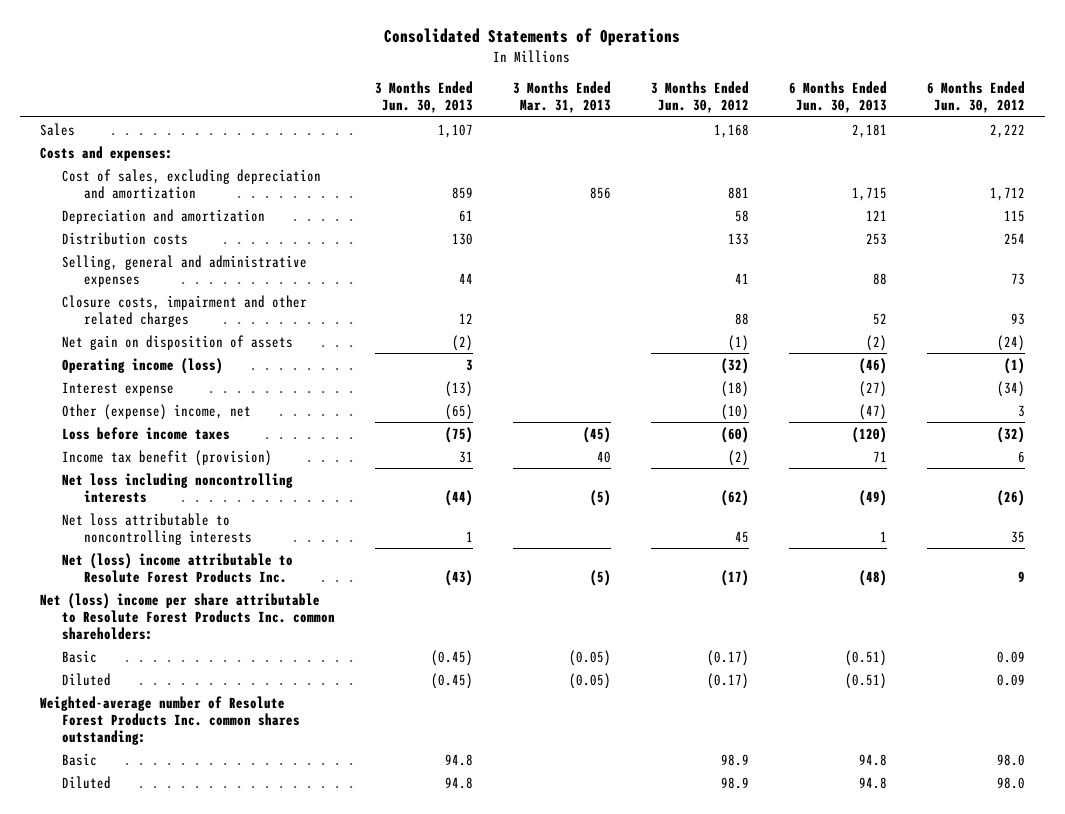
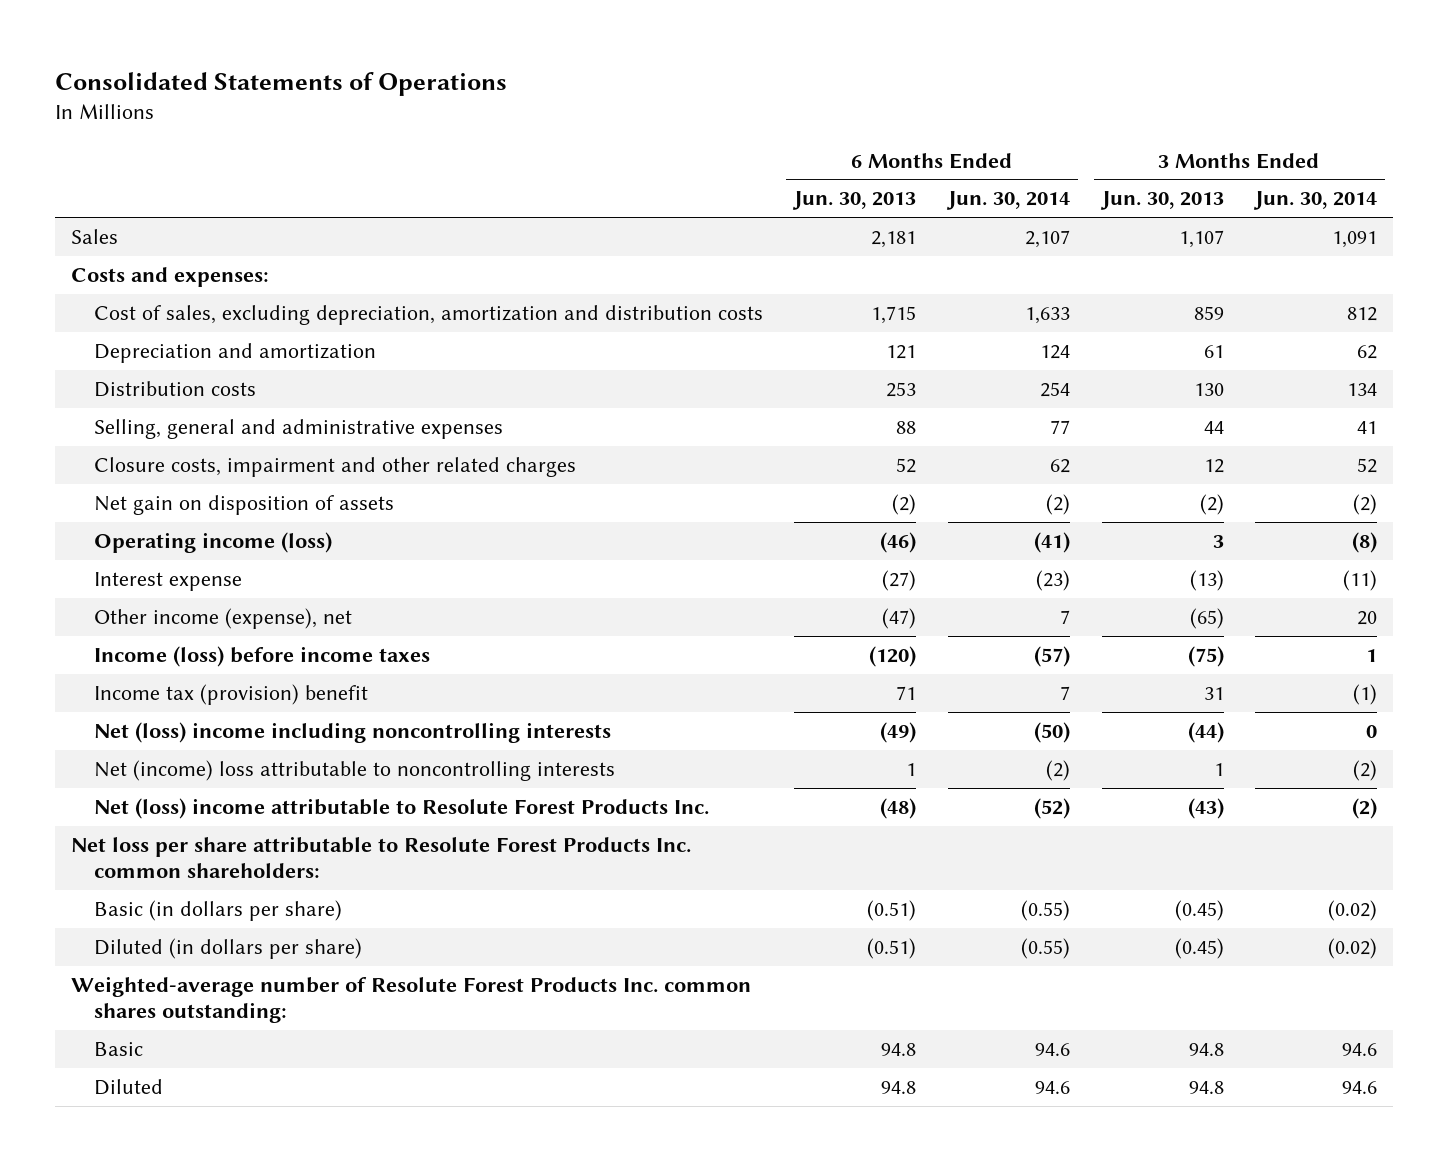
[512,81,611,114] 3 Months Ended Mar. 31, 2013 -> none
[651,81,750,114] 3 Months Ended Jun. 30, 2012 -> none
[927,81,1026,114] 6 Months Ended Jun. 30, 2012 -> none
none -> [945,191,1070,211] Jun. 30, 2014
none -> [1253,191,1378,211] Jun. 30, 2014
[61,168,321,199] Cost of sales, excluding depreciation and amortization -> [93,305,763,326] Cost of sales, excluding depreciation, amortization and distribution costs
[61,403,251,420] Other (expense) income, net -> [93,608,352,630] Other income (expense), net
[61,426,230,440] Loss before income taxes -> [93,646,430,668] Income (loss) before income taxes
[61,449,272,466] Income tax benefit (provision) -> [93,684,368,706] Income tax (provision) benefit
[61,472,293,503] Net loss including noncontrolling interests -> [93,722,611,744] Net (loss) income including noncontrolling interests
[61,512,252,545] Net loss attributable to noncontrolling interests -> [93,760,615,782] Net (income) loss attributable to noncontrolling interests
[39,592,335,640] Net (loss) income per share attributable to Resolute Forest Products Inc. common shareholders: -> [70,836,691,879] Net loss per share attributable to Resolute Forest Products Inc. common shareholders:
[61,649,97,663] Basic -> [93,900,342,922] Basic (in dollars per share)
[61,672,111,686] Diluted -> [93,938,362,960] Diluted (in dollars per share)

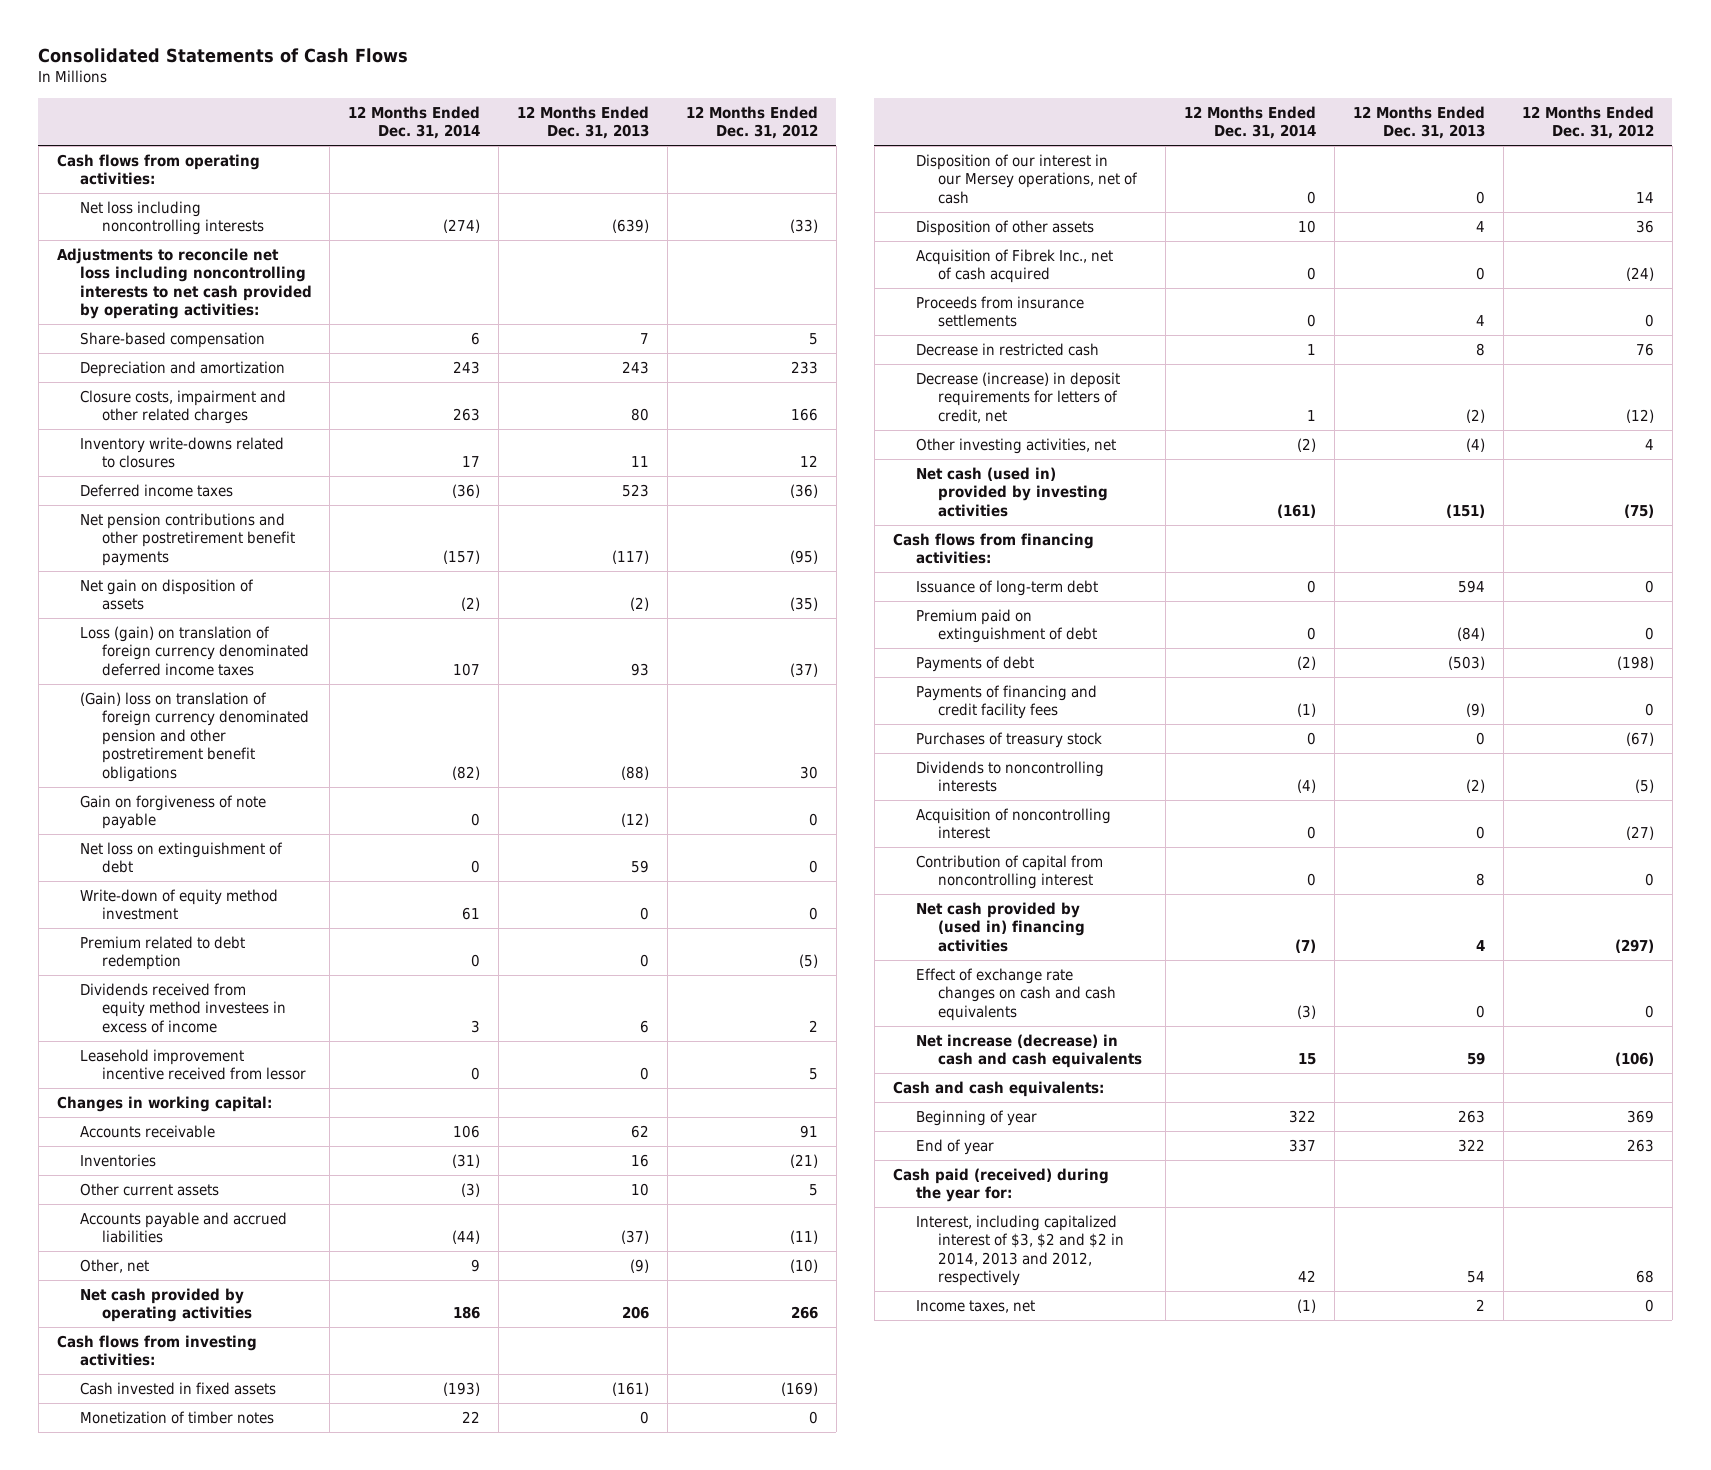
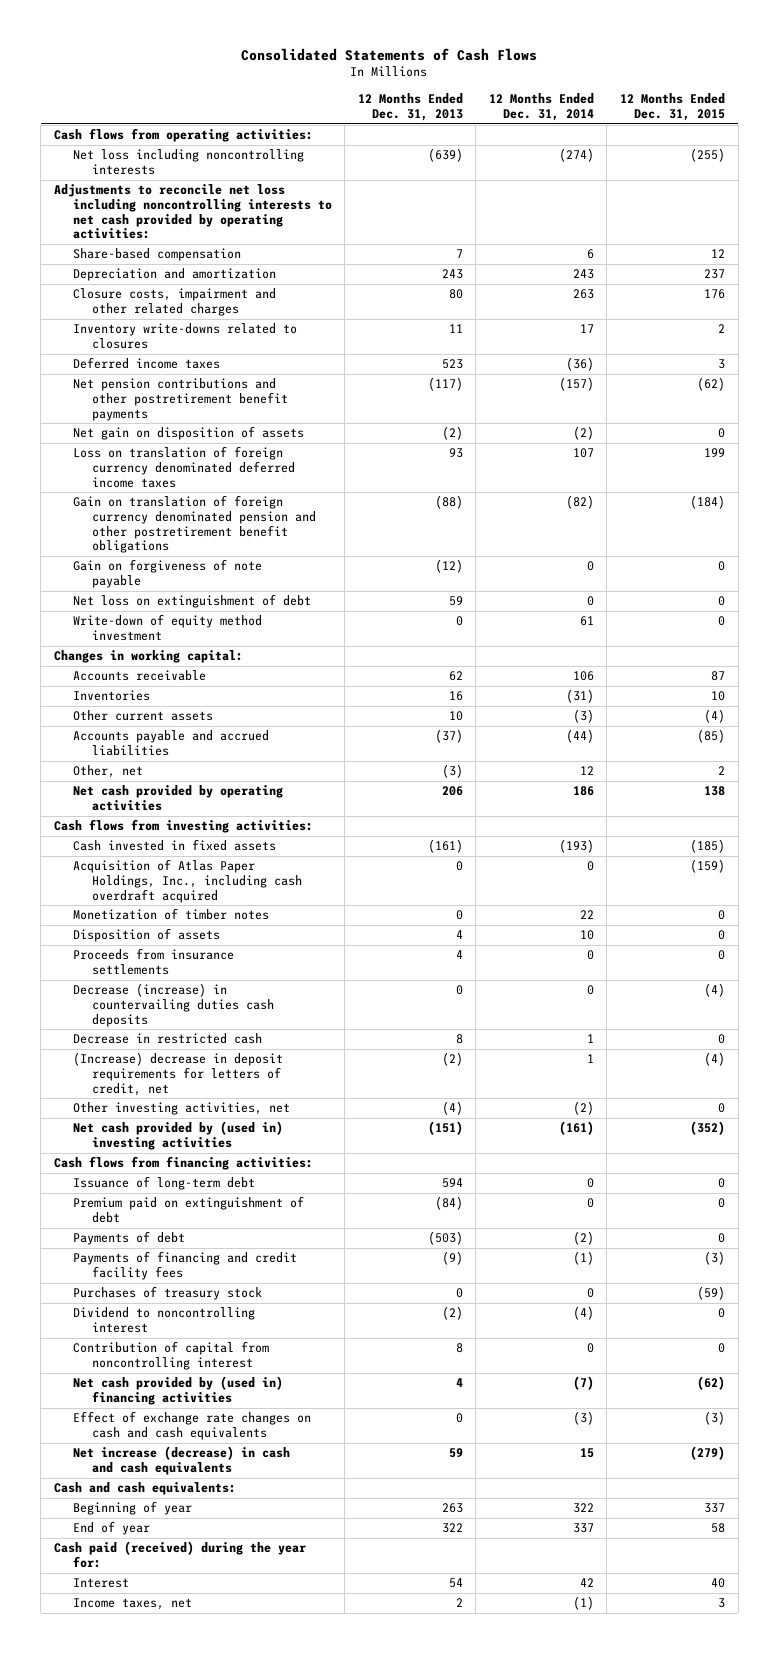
[686,105,819,140] 12 Months Ended Dec. 31, 2012 -> none
none -> [619,93,725,121] 12 Months Ended Dec. 31, 2015
[79,626,310,676] Loss (gain) on translation of foreign currency denominated deferred income taxes -> [72,446,295,488] Loss on translation of foreign currency denominated deferred income taxes
[79,692,310,782] (Gain) loss on translation of foreign currency denominated pension and other postretirement benefit obligations -> [72,495,316,554] Gain on translation of foreign currency denominated pension and other postretirement benefit obligations
[79,936,245,971] Premium related to debt redemption -> none
[79,983,287,1033] Dividends received from equity method investees in excess of income -> none
[79,1049,307,1081] Leasehold improvement incentive received from lessor -> none
[471,1259,481,1273] 9 -> [579,766,594,776] 12
[630,1259,650,1274] (9) -> [441,764,463,779] (3)
none -> [72,859,302,903] Acquisition of Atlas Paper Holdings, Inc., including cash overdraft acquired
[915,154,1139,204] Disposition of our interest in our Mersey operations, net of cash -> none
[915,249,1113,284] Acquisition of Fibrek Inc., net of cash acquired -> none
[915,220,1094,237] Disposition of other assets -> [72,928,220,943] Disposition of assets
none -> [72,983,274,1027] Decrease (increase) in countervailing duties cash deposits
[915,372,1120,423] Decrease (increase) in deposit requirements for letters of credit, net -> [72,1052,283,1096] (Increase) decrease in deposit requirements for letters of credit, net
[915,467,1109,517] Net cash (used in) provided by investing activities -> [72,1121,283,1151] Net cash provided by (used in) investing activities
[915,808,1111,840] Acquisition of noncontrolling interest -> none
[915,761,1104,793] Dividends to noncontrolling interests -> [72,1307,255,1334] Dividend to noncontrolling interest
[915,1215,1125,1287] Interest, including capitalized interest of $3, $2 and $2 in 2014, 2013 and 2012, respectively -> [72,1578,129,1589] Interest

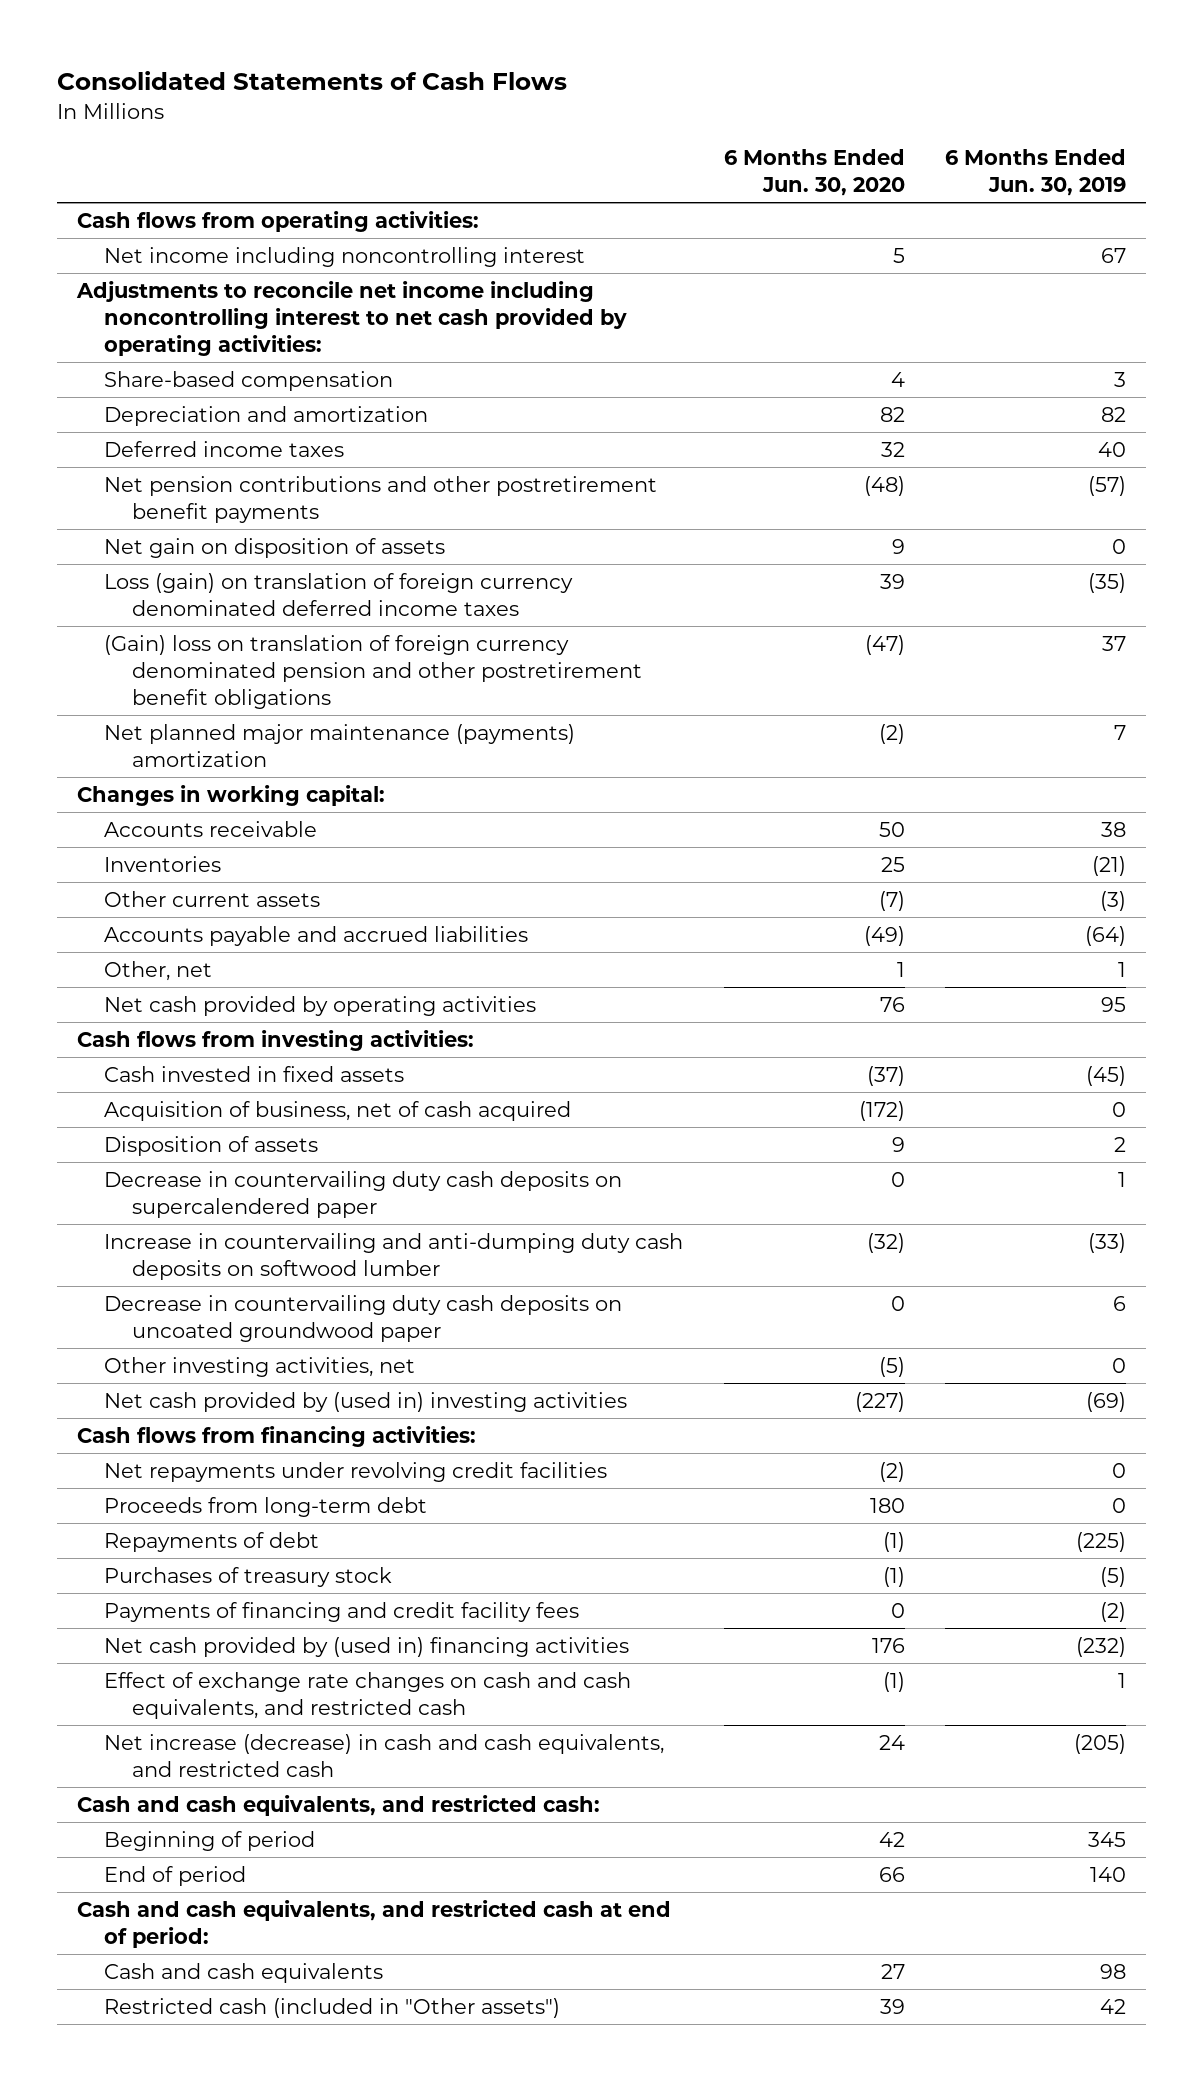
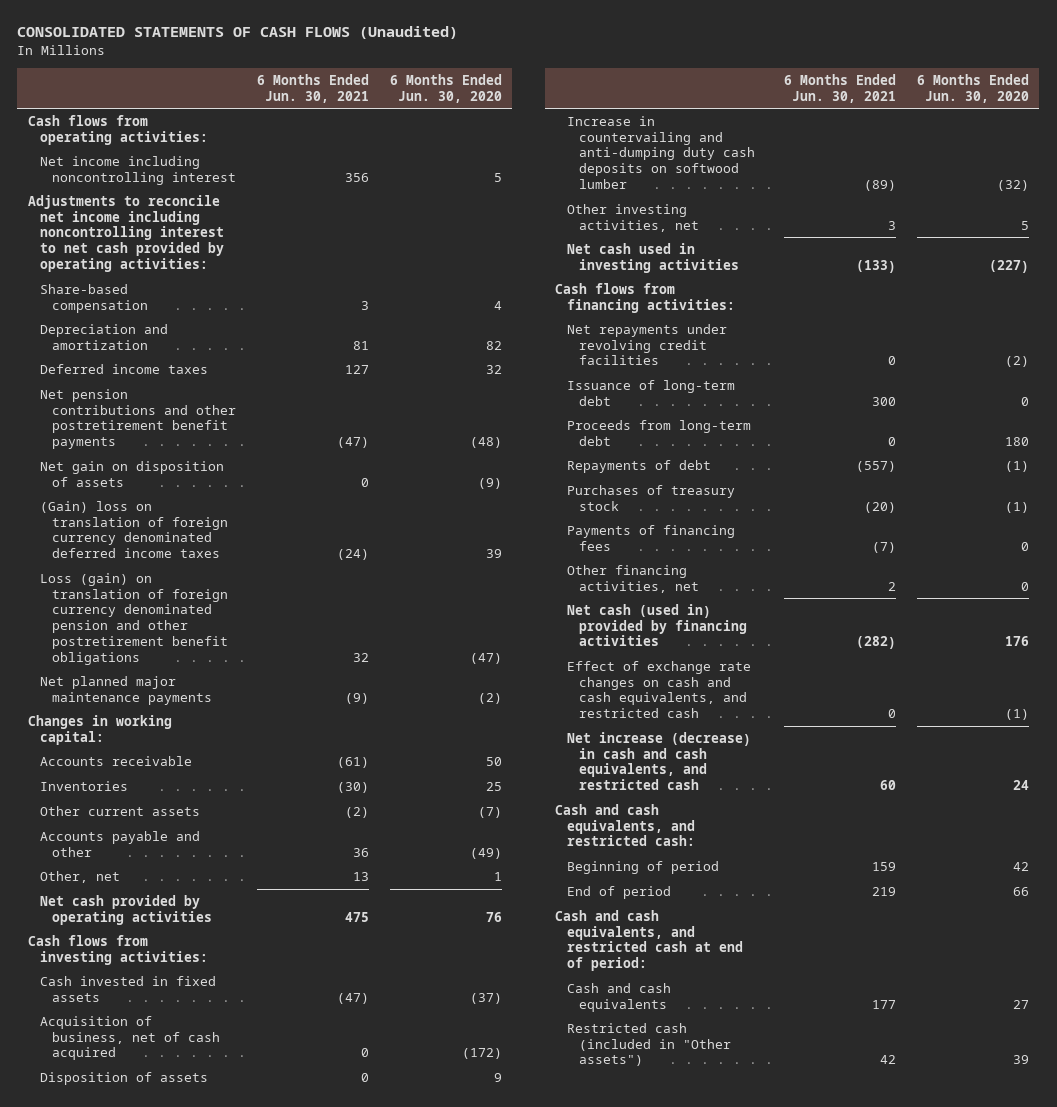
[57,71,568,91] Consolidated Statements of Cash Flows -> [17,26,459,40] CONSOLIDATED STATEMENTS OF CASH FLOWS (Unaudited)
[945,149,1127,196] 6 Months Ended Jun. 30, 2019 -> none
none -> [256,73,369,103] 6 Months Ended Jun. 30, 2021
[891,539,905,555] 9 -> [477,477,502,489] (9)
[104,573,574,616] Loss (gain) on translation of foreign currency denominated deferred income taxes -> [39,501,228,559] (Gain) loss on translation of foreign currency denominated deferred income taxes
[104,635,642,709] (Gain) loss on translation of foreign currency denominated pension and other postretirement benefit obligations -> [39,573,228,665] Loss (gain) on translation of foreign currency denominated pension and other postretirement benefit obligations
[104,724,576,767] Net planned major maintenance (payments) amortization -> [39,676,212,705] Net planned major maintenance payments
[104,926,529,947] Accounts payable and accrued liabilities -> [39,831,200,857] Accounts payable and other
[104,1171,623,1218] Decrease in countervailing duty cash deposits on supercalendered paper -> none
[104,1295,623,1342] Decrease in countervailing duty cash deposits on uncoated groundwood paper -> none
[878,1357,905,1378] (5) -> [1020,220,1029,230] 5
[104,1392,628,1413] Net cash provided by (used in) investing activities -> [566,243,739,273] Net cash used in investing activities
none -> [566,380,735,406] Issuance of long-term debt
[104,1602,580,1623] Payments of financing and credit facility fees -> [566,525,735,551] Payments of financing fees
none -> [566,565,699,593] Other financing activities, net
[104,1637,630,1658] Net cash provided by (used in) financing activities -> [566,604,747,647] Net cash (used in) provided by financing activities

